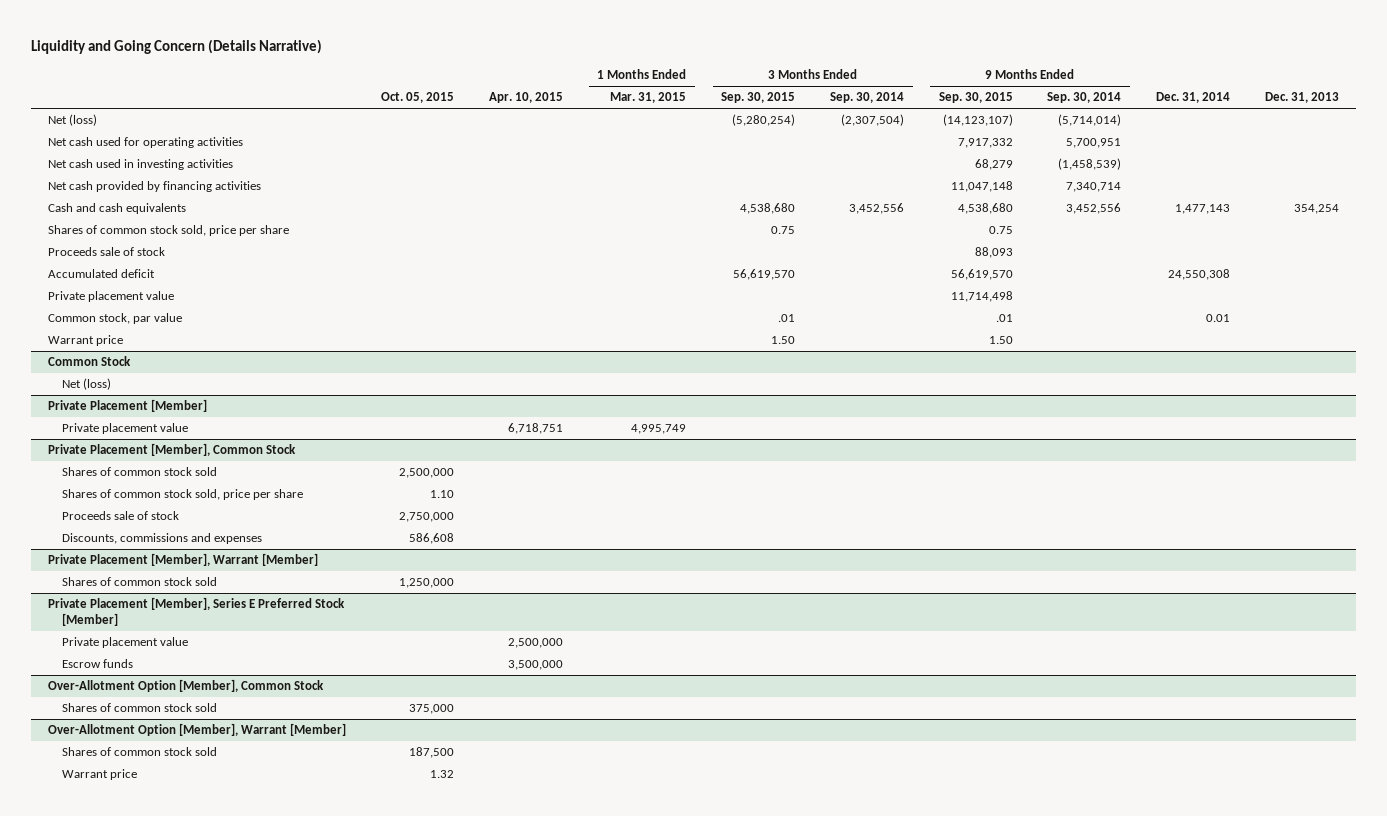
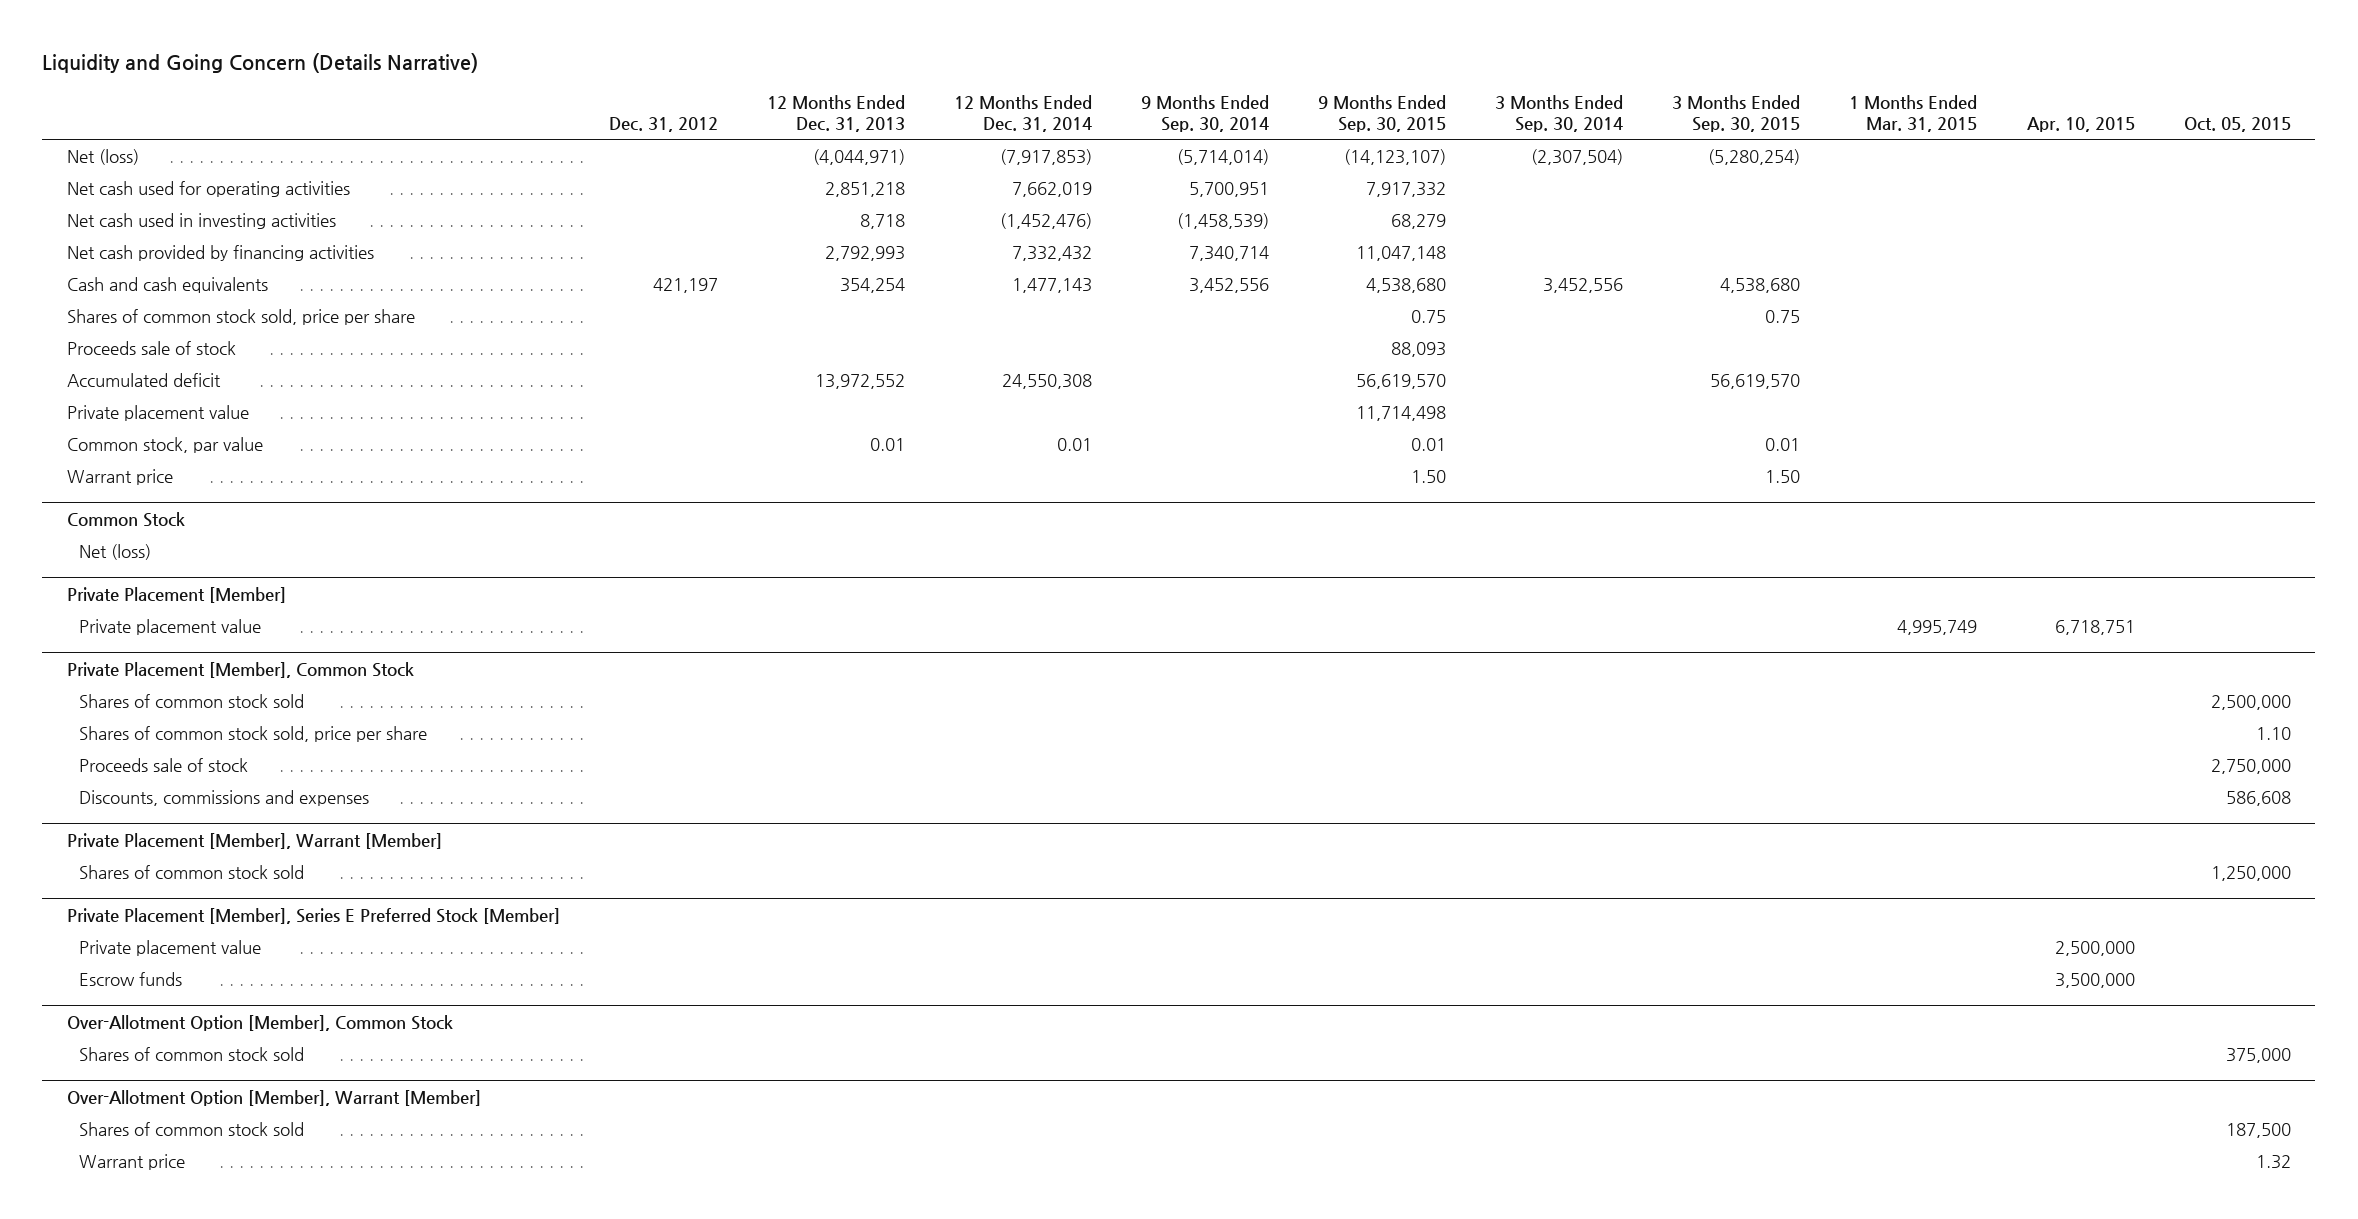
[1156,92,1231,104] Dec. 31, 2014 -> none
[1264,92,1339,104] Dec. 31, 2013 -> none
none -> [608,117,718,133] Dec. 31, 2012
none -> [767,94,906,133] 12 Months Ended Dec. 31, 2013
none -> [954,94,1093,133] 12 Months Ended Dec. 31, 2014
[778,314,796,323] .01 -> [1765,437,1801,451] 0.01
[995,314,1013,323] .01 -> [1411,437,1447,451] 0.01

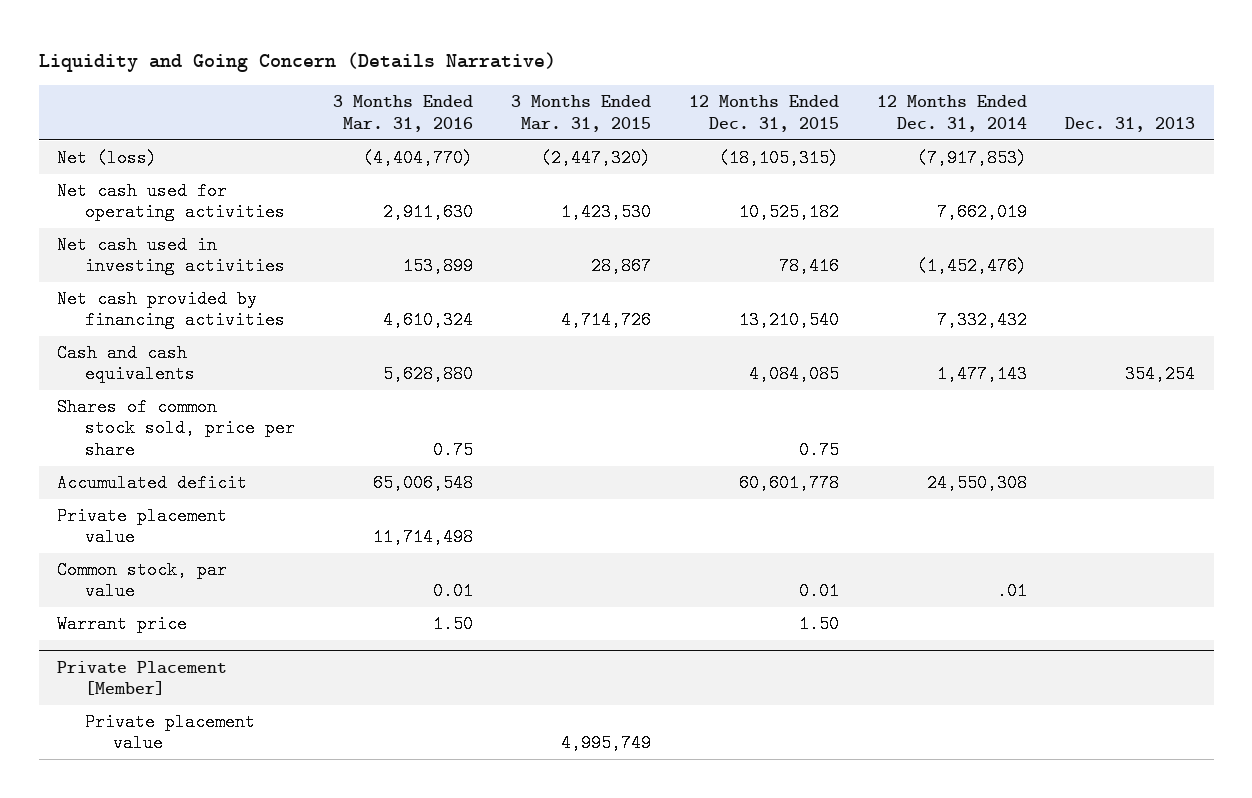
[608,117,718,133] Dec. 31, 2012 -> none
[767,94,906,133] 12 Months Ended Dec. 31, 2013 -> none
[1141,94,1270,133] 9 Months Ended Sep. 30, 2014 -> none
[1318,94,1447,133] 9 Months Ended Sep. 30, 2015 -> none
[1495,94,1624,133] 3 Months Ended Sep. 30, 2014 -> none
[1672,94,1801,133] 3 Months Ended Sep. 30, 2015 -> none
[1849,94,1978,133] 1 Months Ended Mar. 31, 2015 -> none
[2026,117,2135,133] Apr. 10, 2015 -> none
[2183,117,2291,133] Oct. 05, 2015 -> none
none -> [333,95,474,132] 3 Months Ended Mar. 31, 2016
none -> [510,95,651,132] 3 Months Ended Mar. 31, 2015
none -> [688,95,839,132] 12 Months Ended Dec. 31, 2015
none -> [1064,116,1195,132] Dec. 31, 2013
[66,340,236,355] Proceeds sale of stock -> none
[1057,437,1093,451] 0.01 -> [996,582,1027,601] .01
[66,511,185,527] Common Stock -> none
[79,543,152,560] Net (loss) -> none
[66,661,414,678] Private Placement [Member], Common Stock -> none
[79,693,305,708] Shares of common stock sold -> none
[79,725,428,742] Shares of common stock sold, price per share -> none
[79,757,249,772] Proceeds sale of stock -> none
[79,789,370,806] Discounts, commissions and expenses -> none
[66,832,442,849] Private Placement [Member], Warrant [Member] -> none
[79,864,305,879] Shares of common stock sold -> none
[66,907,560,924] Private Placement [Member], Series E Preferred Stock [Member] -> none
[79,939,262,956] Private placement value -> none
[79,971,183,986] Escrow funds -> none
[66,1014,453,1031] Over-Allotment Option [Member], Common Stock -> none
[79,1046,305,1061] Shares of common stock sold -> none
[66,1089,481,1106] Over-Allotment Option [Member], Warrant [Member] -> none
[79,1121,305,1136] Shares of common stock sold -> none
[79,1153,186,1170] Warrant price -> none

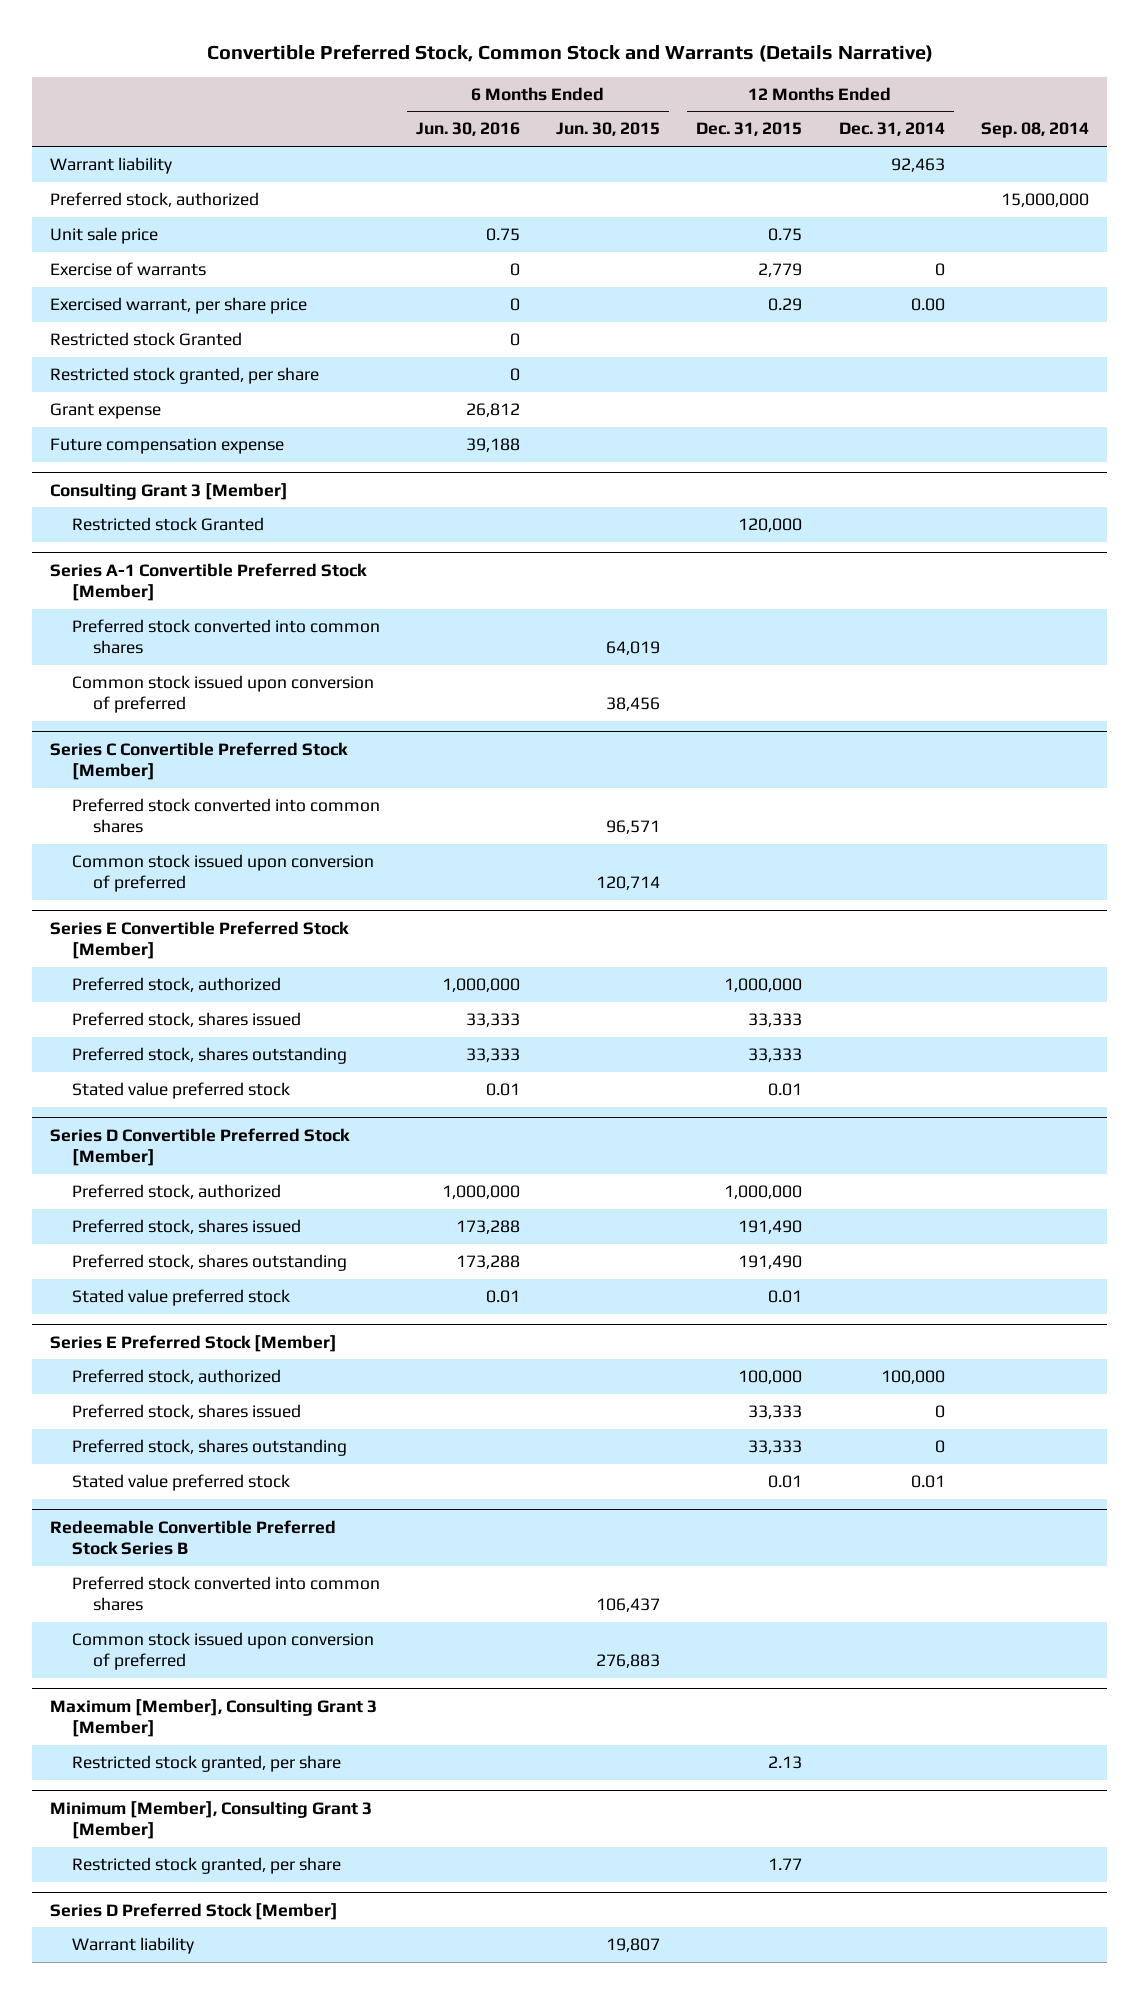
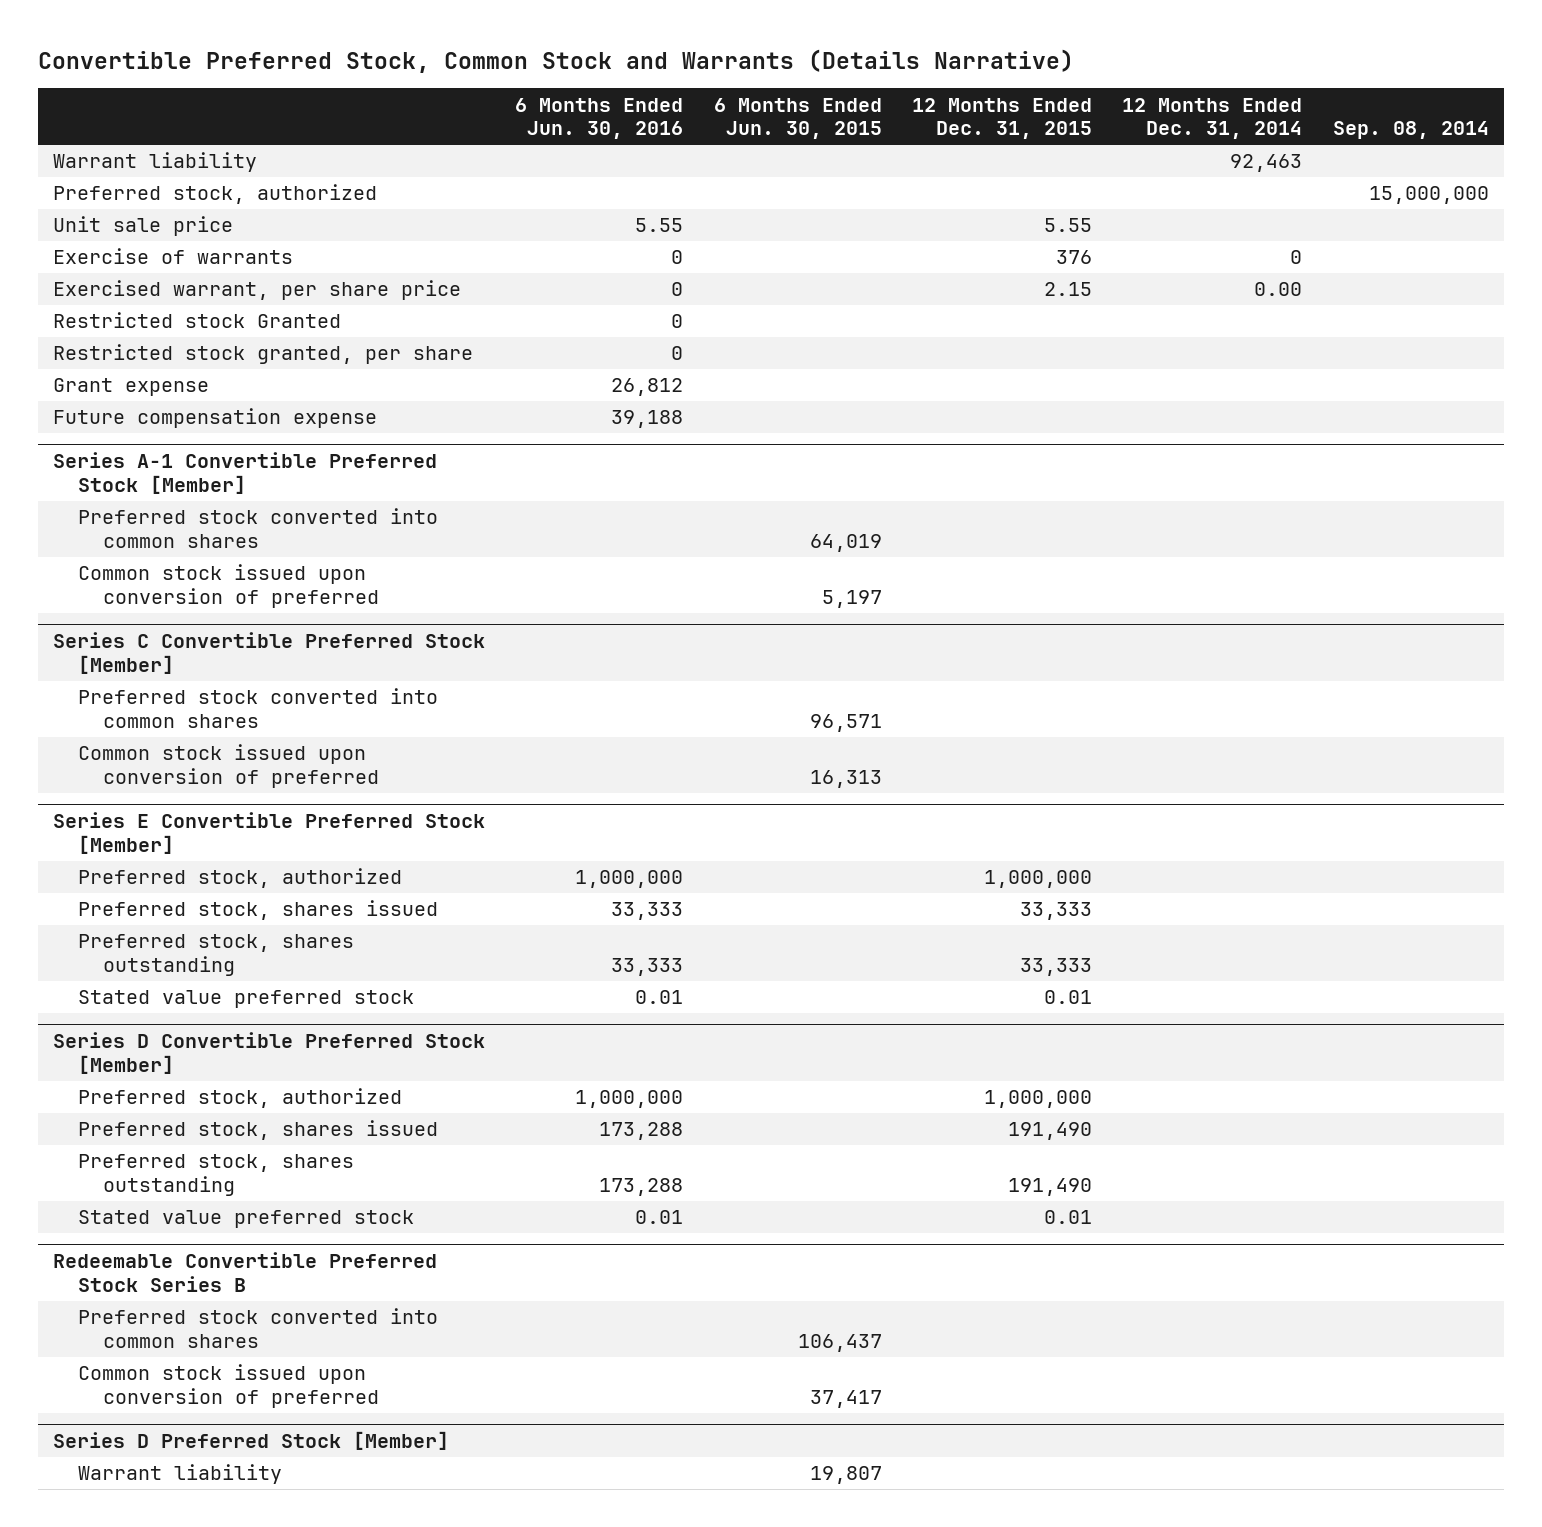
[485,228,520,242] 0.75 -> [635,218,684,233] 5.55
[768,228,803,242] 0.75 -> [1044,218,1093,233] 5.55
[758,263,803,278] 2,779 -> [1056,250,1093,265] 376
[768,298,803,312] 0.29 -> [1044,282,1093,297] 2.15
[50,482,289,500] Consulting Grant 3 [Member] -> none
[71,517,264,532] Restricted stock Granted -> none
[606,697,661,712] 38,456 -> [821,589,882,608] 5,197
[596,876,661,891] 120,714 -> [809,769,882,788] 16,313
[50,1334,338,1352] Series E Preferred Stock [Member] -> none
[71,1369,281,1385] Preferred stock, authorized -> none
[71,1404,301,1420] Preferred stock, shares issued -> none
[71,1439,347,1457] Preferred stock, shares outstanding -> none
[71,1474,290,1492] Stated value preferred stock -> none
[50,1698,378,1737] Maximum [Member], Consulting Grant 3 [Member] -> none
[71,1755,341,1773] Restricted stock granted, per share -> none
[50,1800,373,1839] Minimum [Member], Consulting Grant 3 [Member] -> none
[71,1857,341,1875] Restricted stock granted, per share -> none
[596,1654,661,1669] 276,883 -> [809,1389,882,1408] 37,417

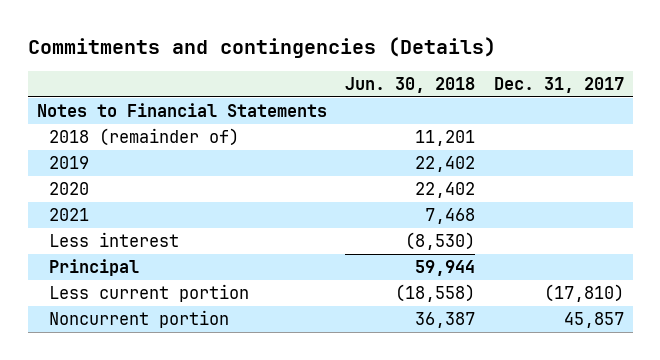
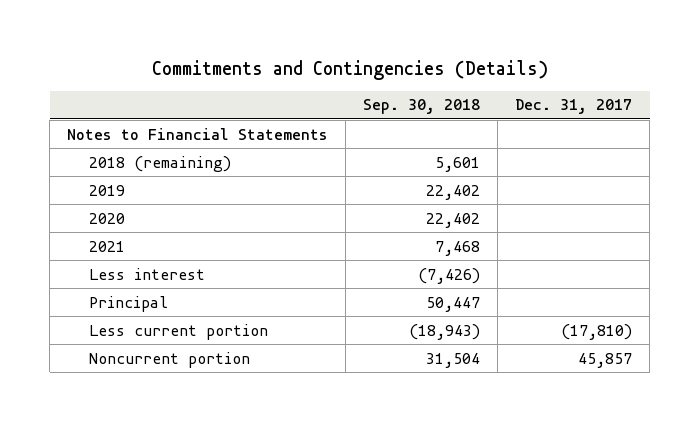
[27,36,496,58] Commitments and contingencies (Details) -> [151,59,548,80] Commitments and Contingencies (Details)
[345,76,476,93] Jun. 30, 2018 -> none
none -> [363,99,481,115] Sep. 30, 2018
[49,128,240,147] 2018 (remainder of) -> [89,155,232,172] 2018 (remaining)

